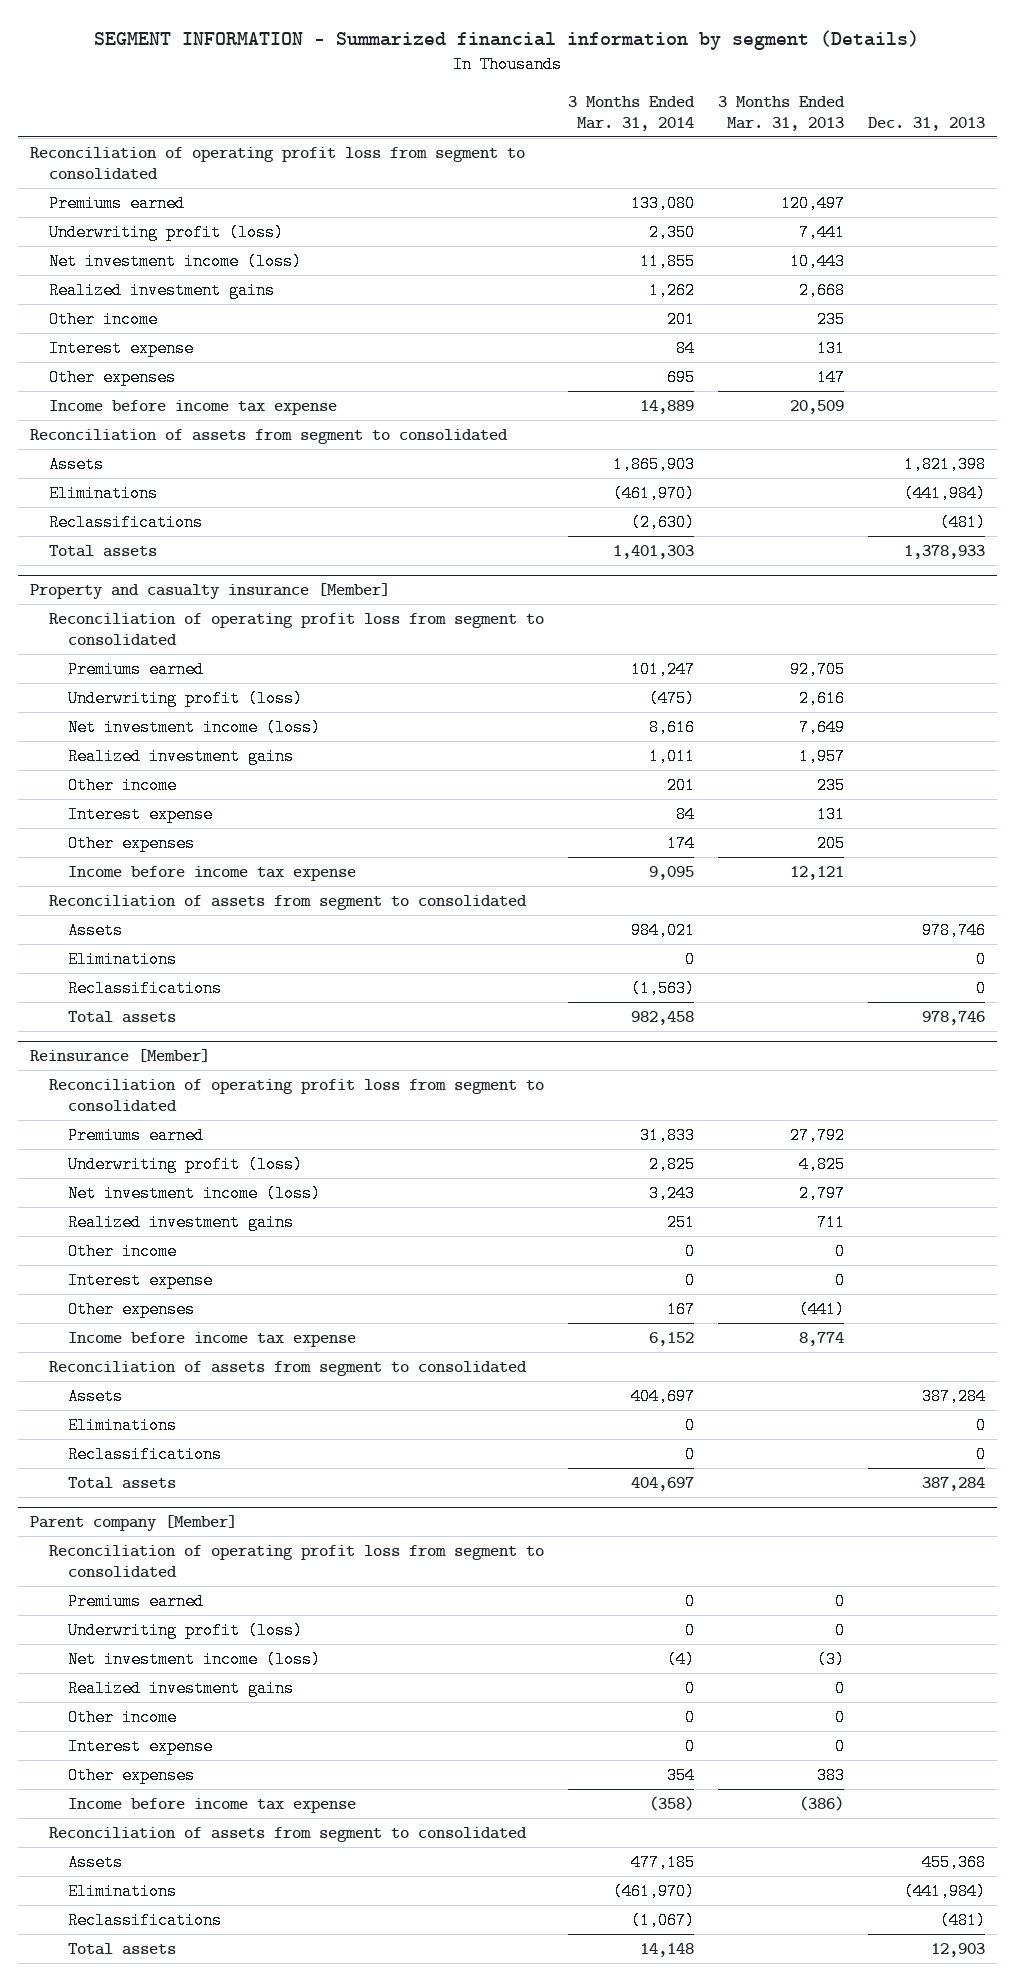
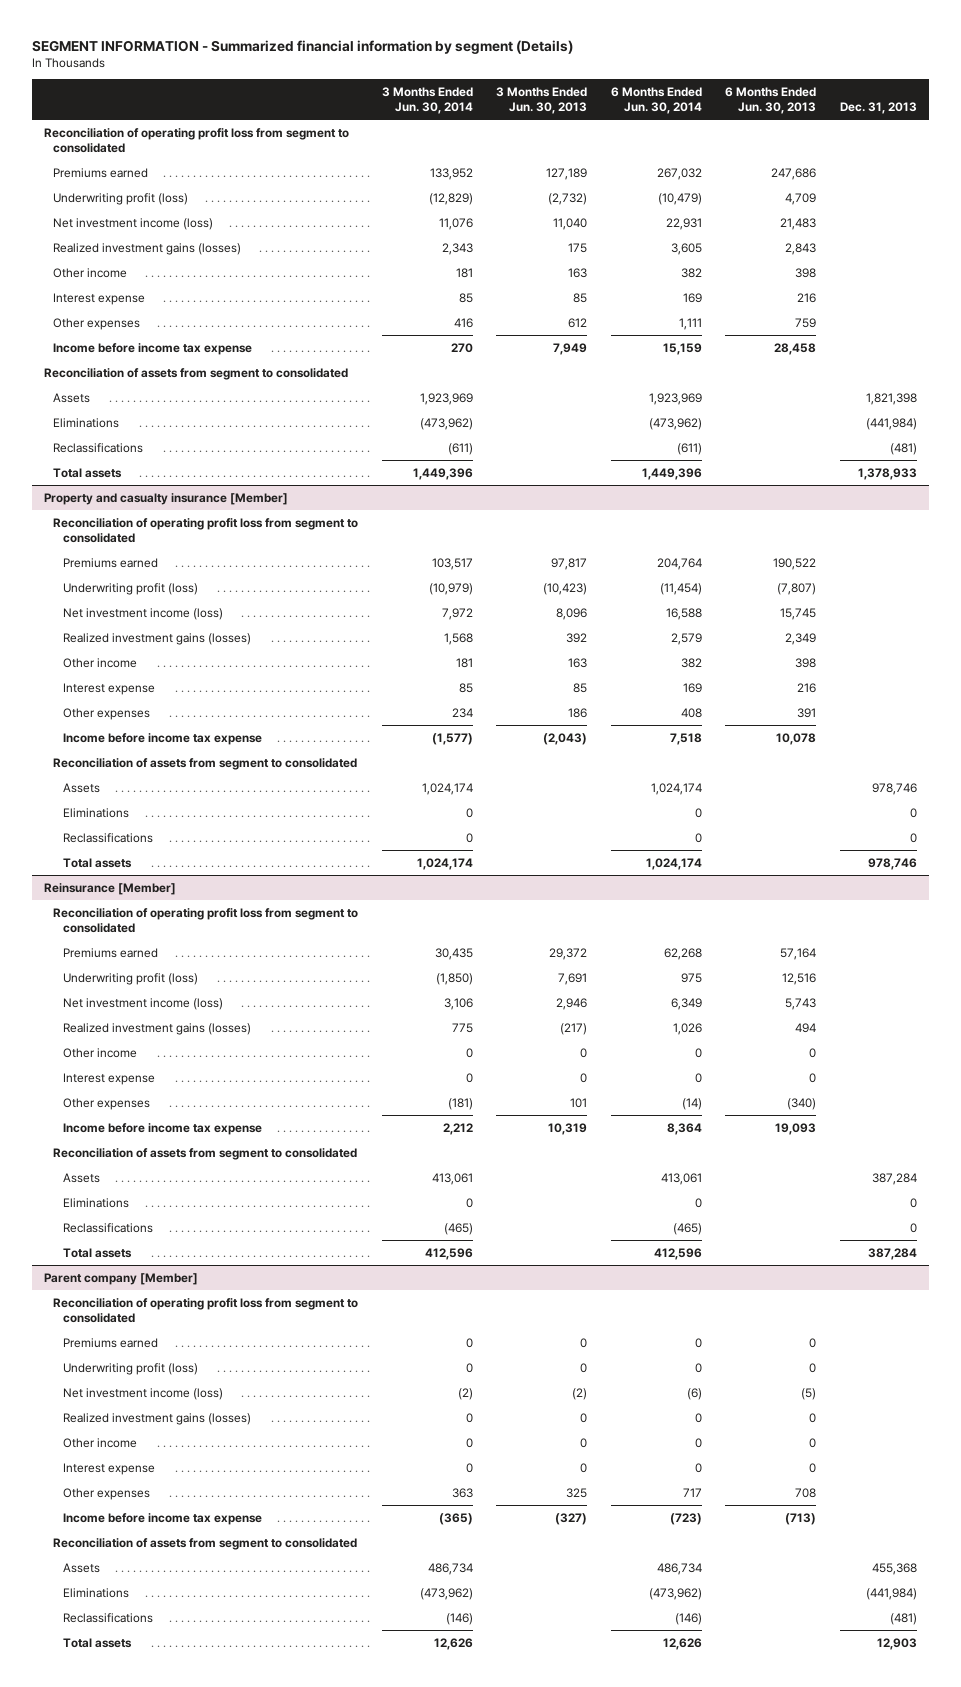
[567,96,695,131] 3 Months Ended Mar. 31, 2014 -> none
[718,96,846,131] 3 Months Ended Mar. 31, 2013 -> none
none -> [381,86,473,115] 3 Months Ended Jun. 30, 2014
none -> [496,86,588,115] 3 Months Ended Jun. 30, 2013
none -> [610,86,702,115] 6 Months Ended Jun. 30, 2014
none -> [725,86,817,115] 6 Months Ended Jun. 30, 2013
[48,281,275,299] Realized investment gains -> [53,242,242,255] Realized investment gains (losses)
[68,747,295,765] Realized investment gains -> [62,632,251,645] Realized investment gains (losses)
[68,1213,295,1231] Realized investment gains -> [62,1022,251,1035] Realized investment gains (losses)
[68,1679,295,1697] Realized investment gains -> [62,1412,251,1425] Realized investment gains (losses)

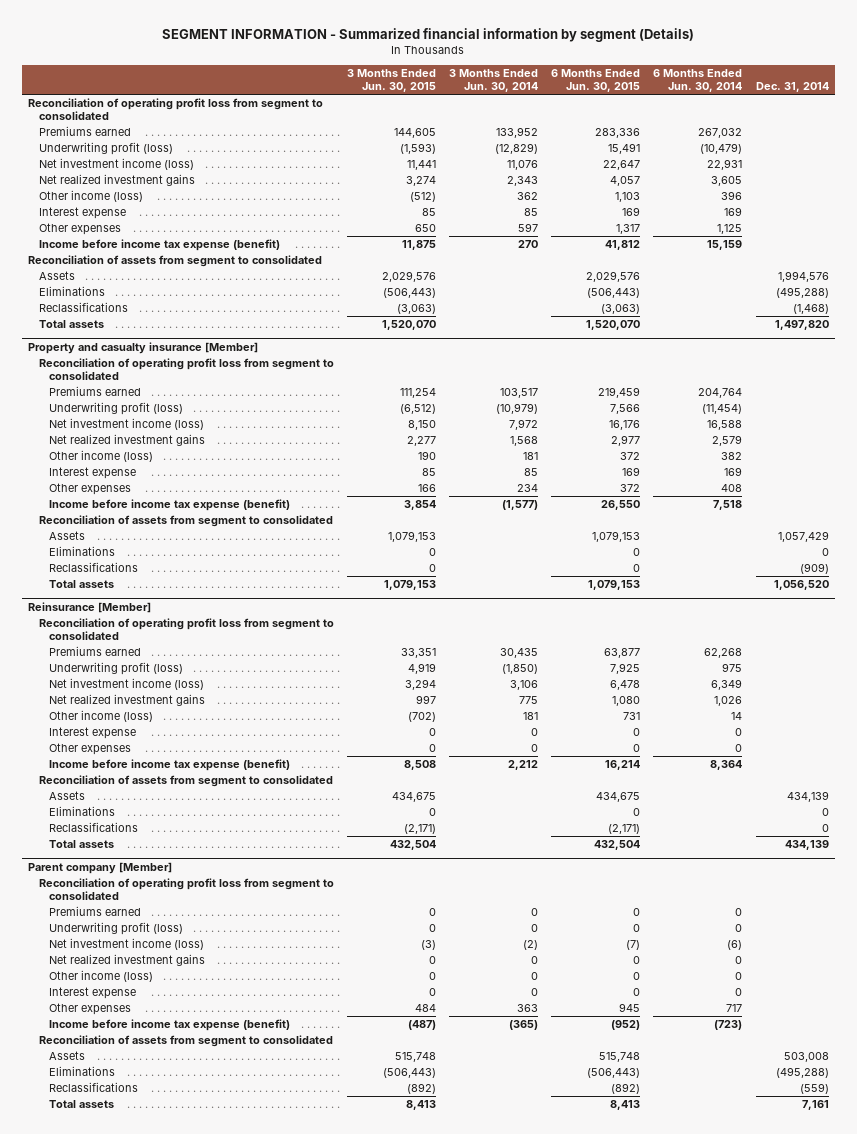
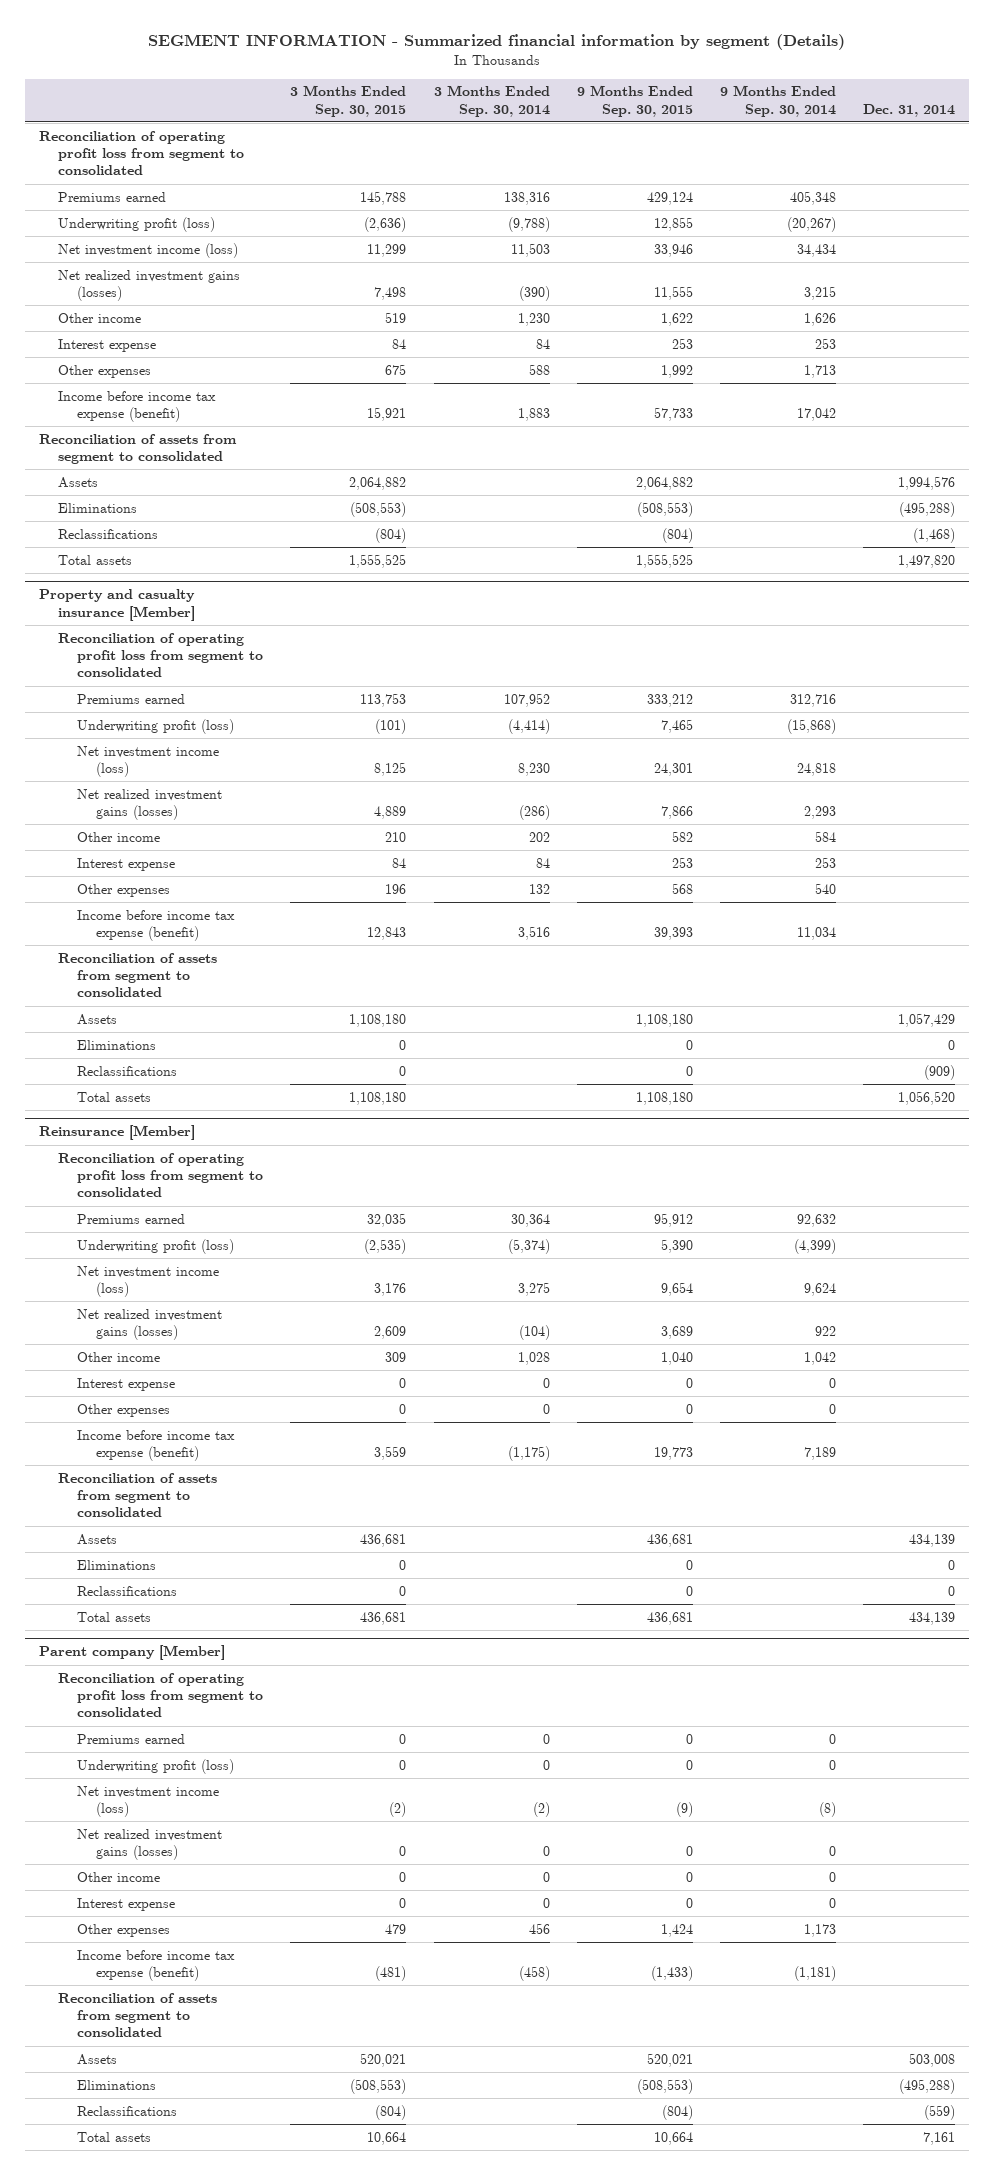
[346,68,436,93] 3 Months Ended Jun. 30, 2015 -> none
[449,68,539,93] 3 Months Ended Jun. 30, 2014 -> none
[551,68,641,93] 6 Months Ended Jun. 30, 2015 -> none
[653,68,743,93] 6 Months Ended Jun. 30, 2014 -> none
none -> [290,85,407,117] 3 Months Ended Sep. 30, 2015
none -> [433,85,550,117] 3 Months Ended Sep. 30, 2014
none -> [576,85,693,117] 9 Months Ended Sep. 30, 2015
none -> [720,85,837,117] 9 Months Ended Sep. 30, 2014
[38,174,195,187] Net realized investment gains -> [58,269,241,302] Net realized investment gains (losses)
[38,190,143,203] Other income (loss) -> [58,312,142,323] Other income
[49,434,206,447] Net realized investment gains -> [77,788,223,821] Net realized investment gains (losses)
[49,450,154,463] Other income (loss) -> [77,831,161,842] Other income
[49,694,206,707] Net realized investment gains -> [77,1308,223,1341] Net realized investment gains (losses)
[49,710,154,723] Other income (loss) -> [77,1351,161,1362] Other income
[49,954,206,967] Net realized investment gains -> [77,1828,223,1861] Net realized investment gains (losses)
[49,970,154,983] Other income (loss) -> [77,1871,161,1882] Other income

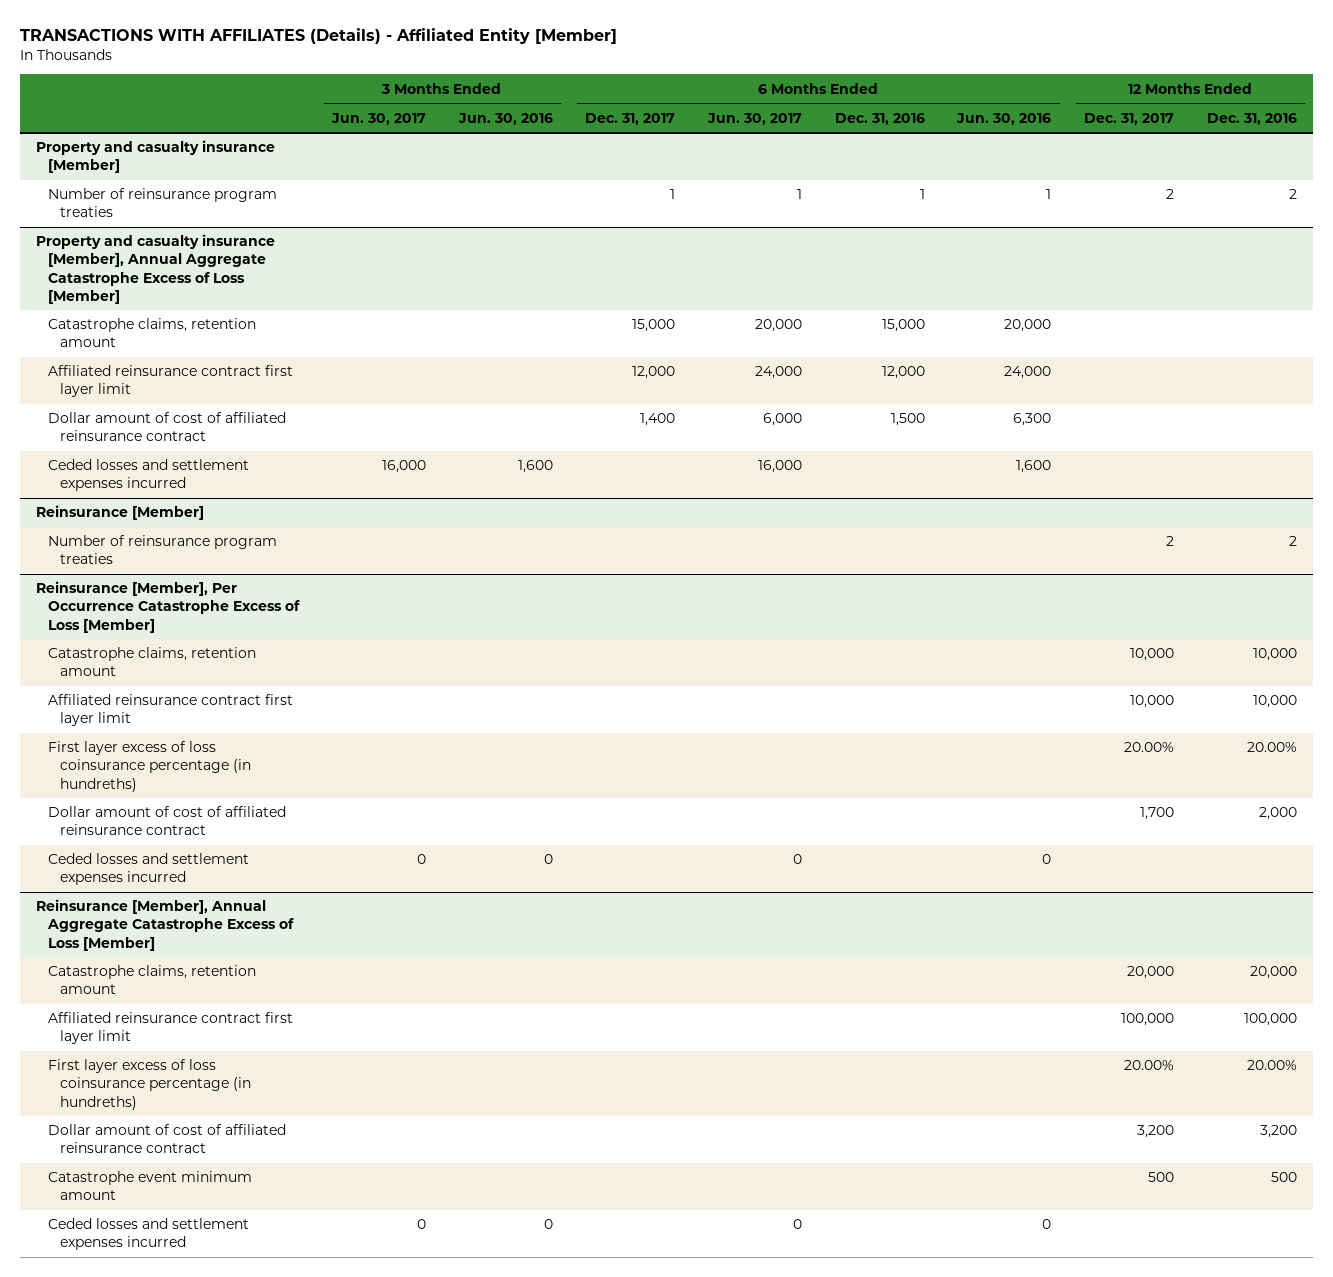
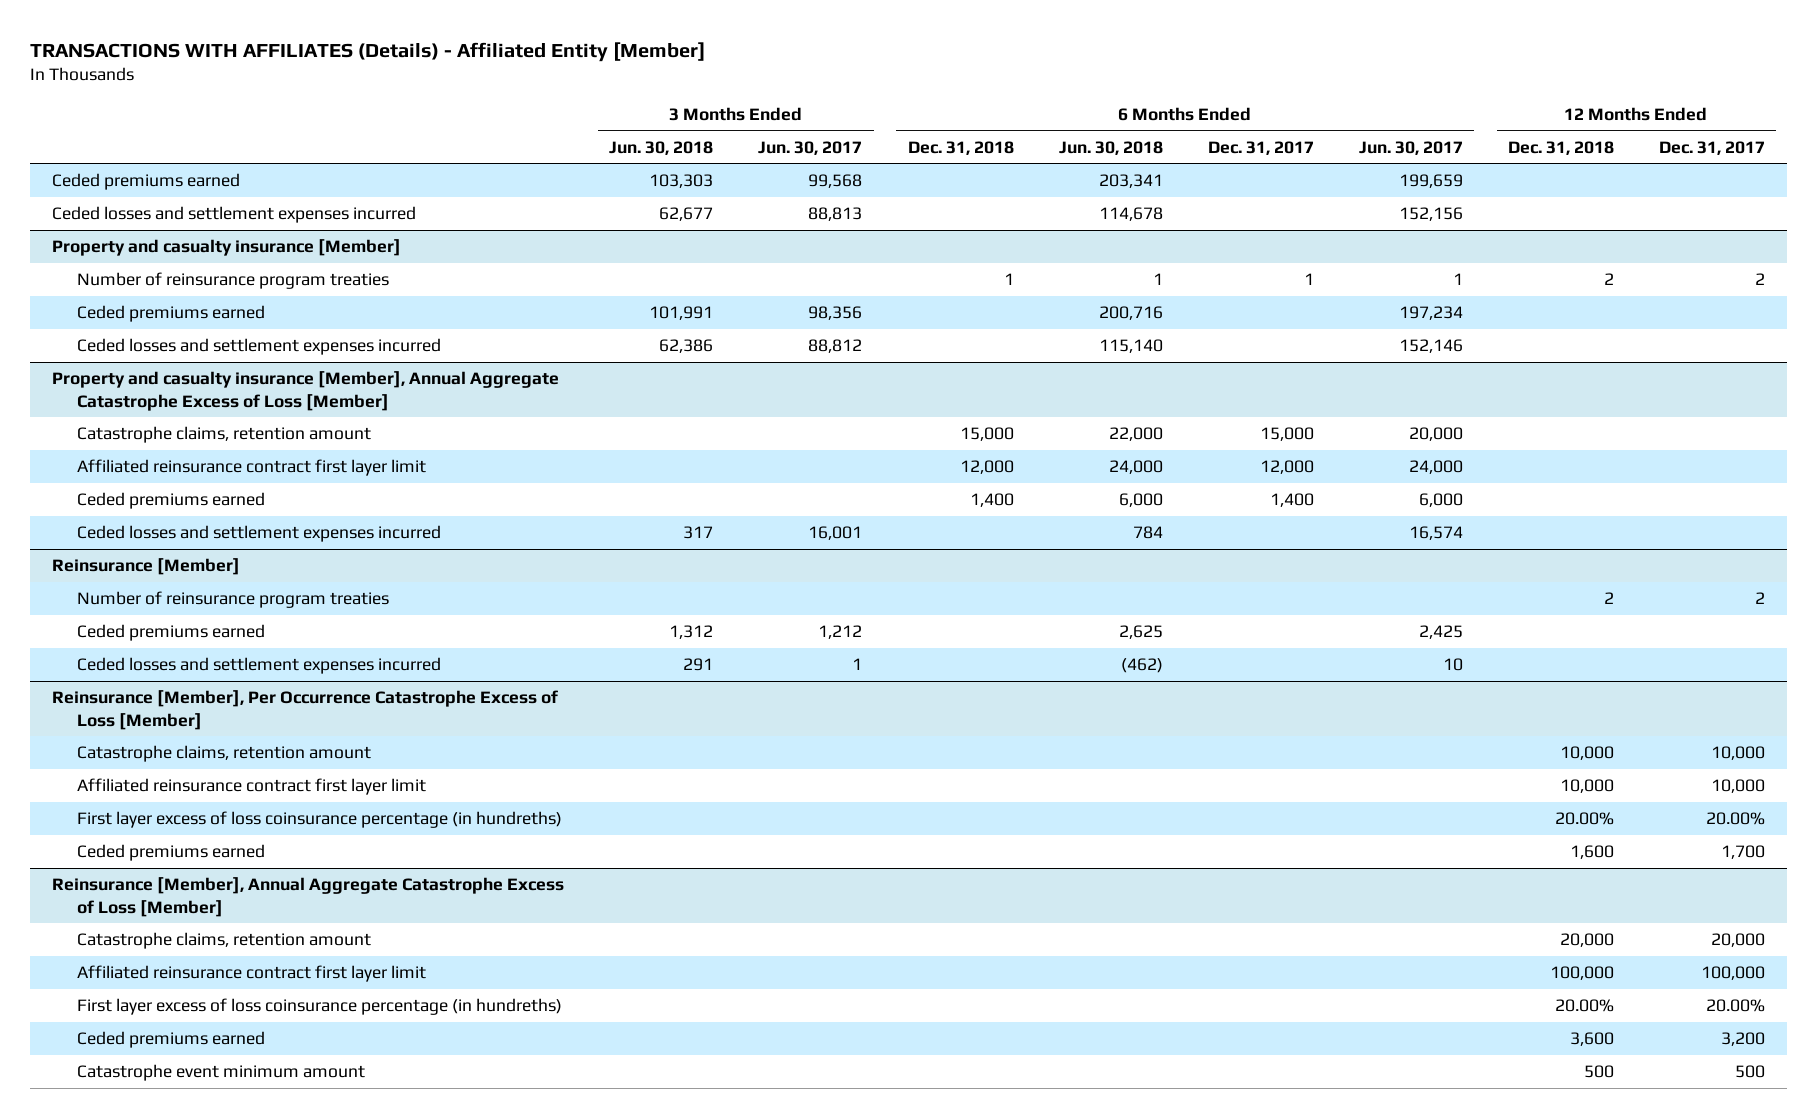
[457,112,553,125] Jun. 30, 2016 -> none
[834,112,925,125] Dec. 31, 2016 -> none
[956,112,1052,125] Jun. 30, 2016 -> none
[1206,112,1297,125] Dec. 31, 2016 -> none
none -> [609,140,714,155] Jun. 30, 2018
none -> [907,140,1014,155] Dec. 31, 2018
none -> [1058,140,1163,155] Jun. 30, 2018
none -> [1507,140,1614,155] Dec. 31, 2018
none -> [52,173,241,191] Ceded premiums earned
none -> [52,206,417,224] Ceded losses and settlement expenses incurred
none -> [76,305,265,323] Ceded premiums earned
none -> [76,338,441,356] Ceded losses and settlement expenses incurred
[48,412,287,442] Dollar amount of cost of affiliated reinsurance contract -> [76,492,265,510] Ceded premiums earned
[381,460,426,474] 16,000 -> [808,526,863,541] 16,001
[757,460,802,474] 16,000 -> [1408,526,1463,541] 16,574
none -> [76,624,265,642] Ceded premiums earned
none -> [76,657,441,675] Ceded losses and settlement expenses incurred
[48,806,287,836] Dollar amount of cost of affiliated reinsurance contract -> none
[48,853,250,886] Ceded losses and settlement expenses incurred -> none
none -> [76,844,265,862] Ceded premiums earned
[48,1124,287,1154] Dollar amount of cost of affiliated reinsurance contract -> none
none -> [76,1031,265,1049] Ceded premiums earned
[48,1218,250,1251] Ceded losses and settlement expenses incurred -> none

